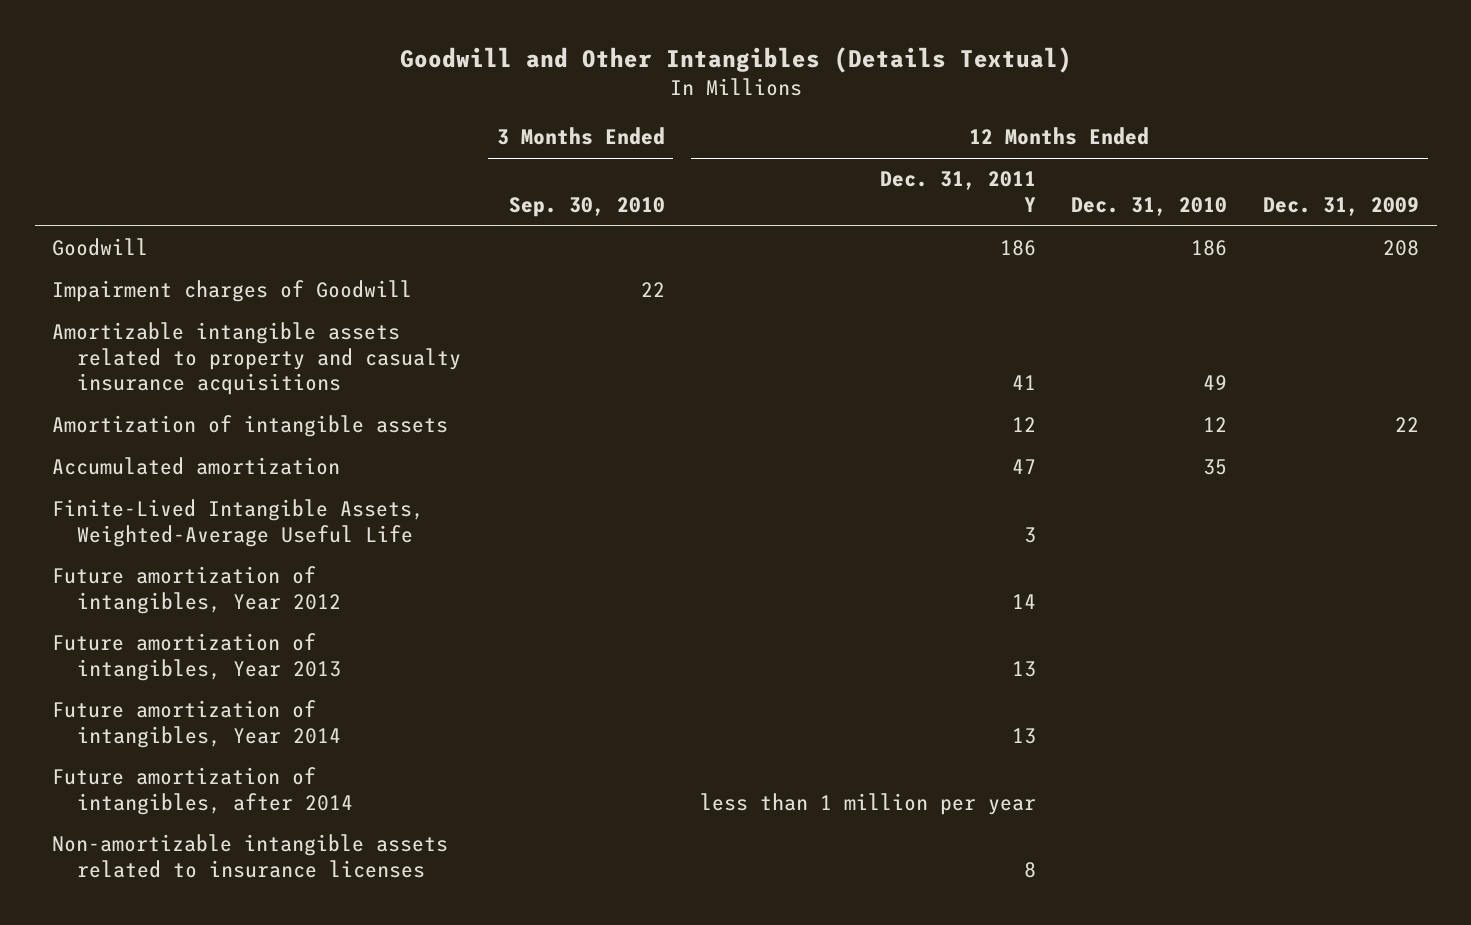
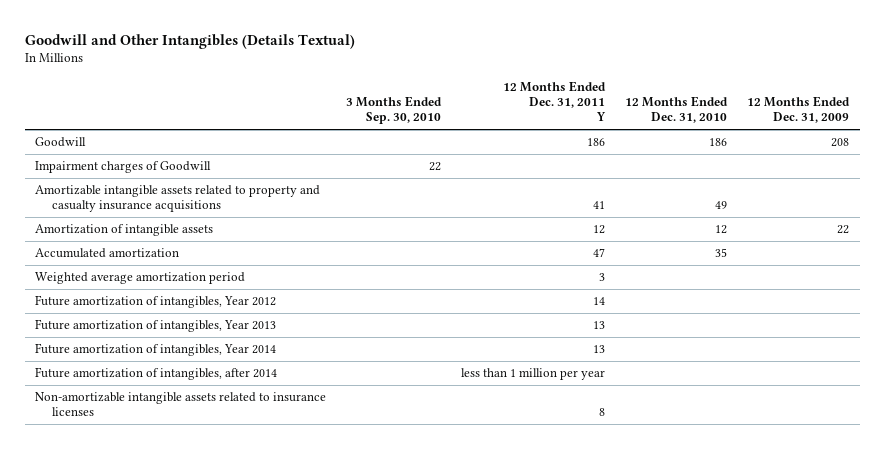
[52,499,425,547] Finite-Lived Intangible Assets, Weighted-Average Useful Life -> [34,272,245,285] Weighted average amortization period

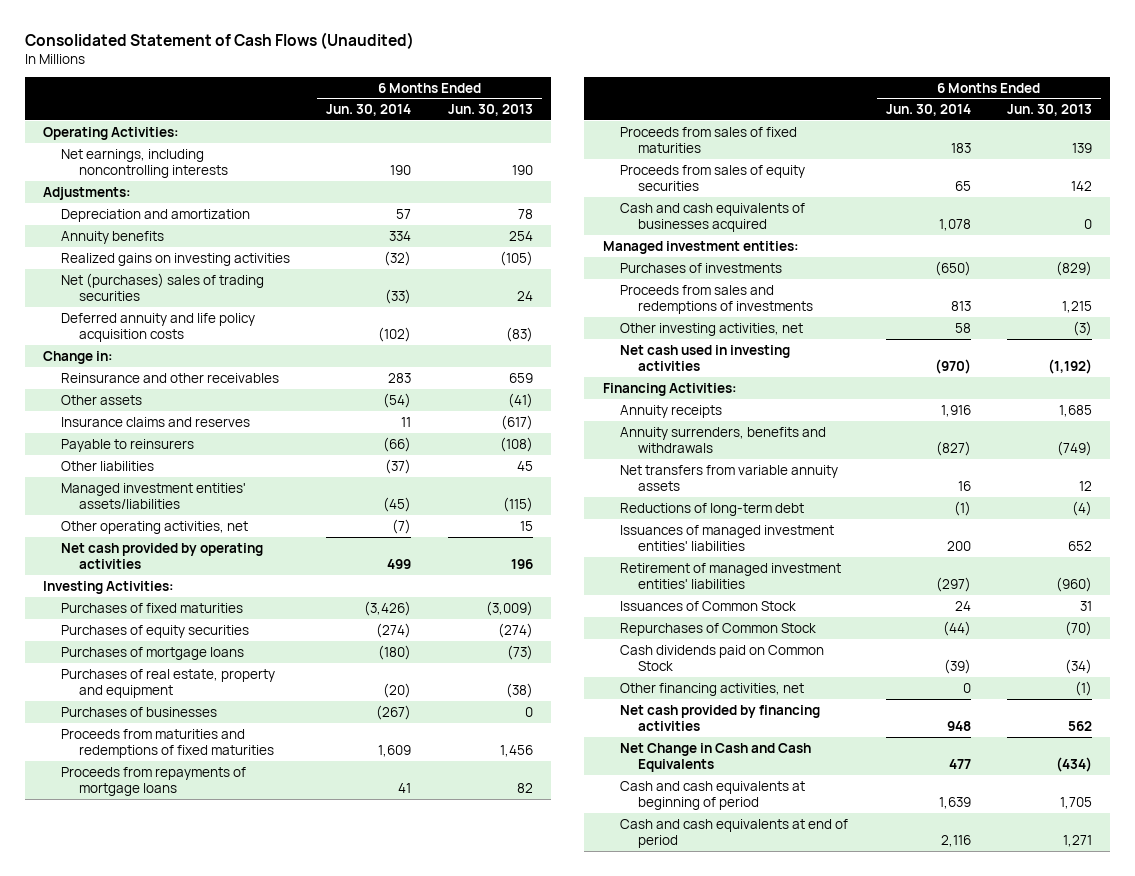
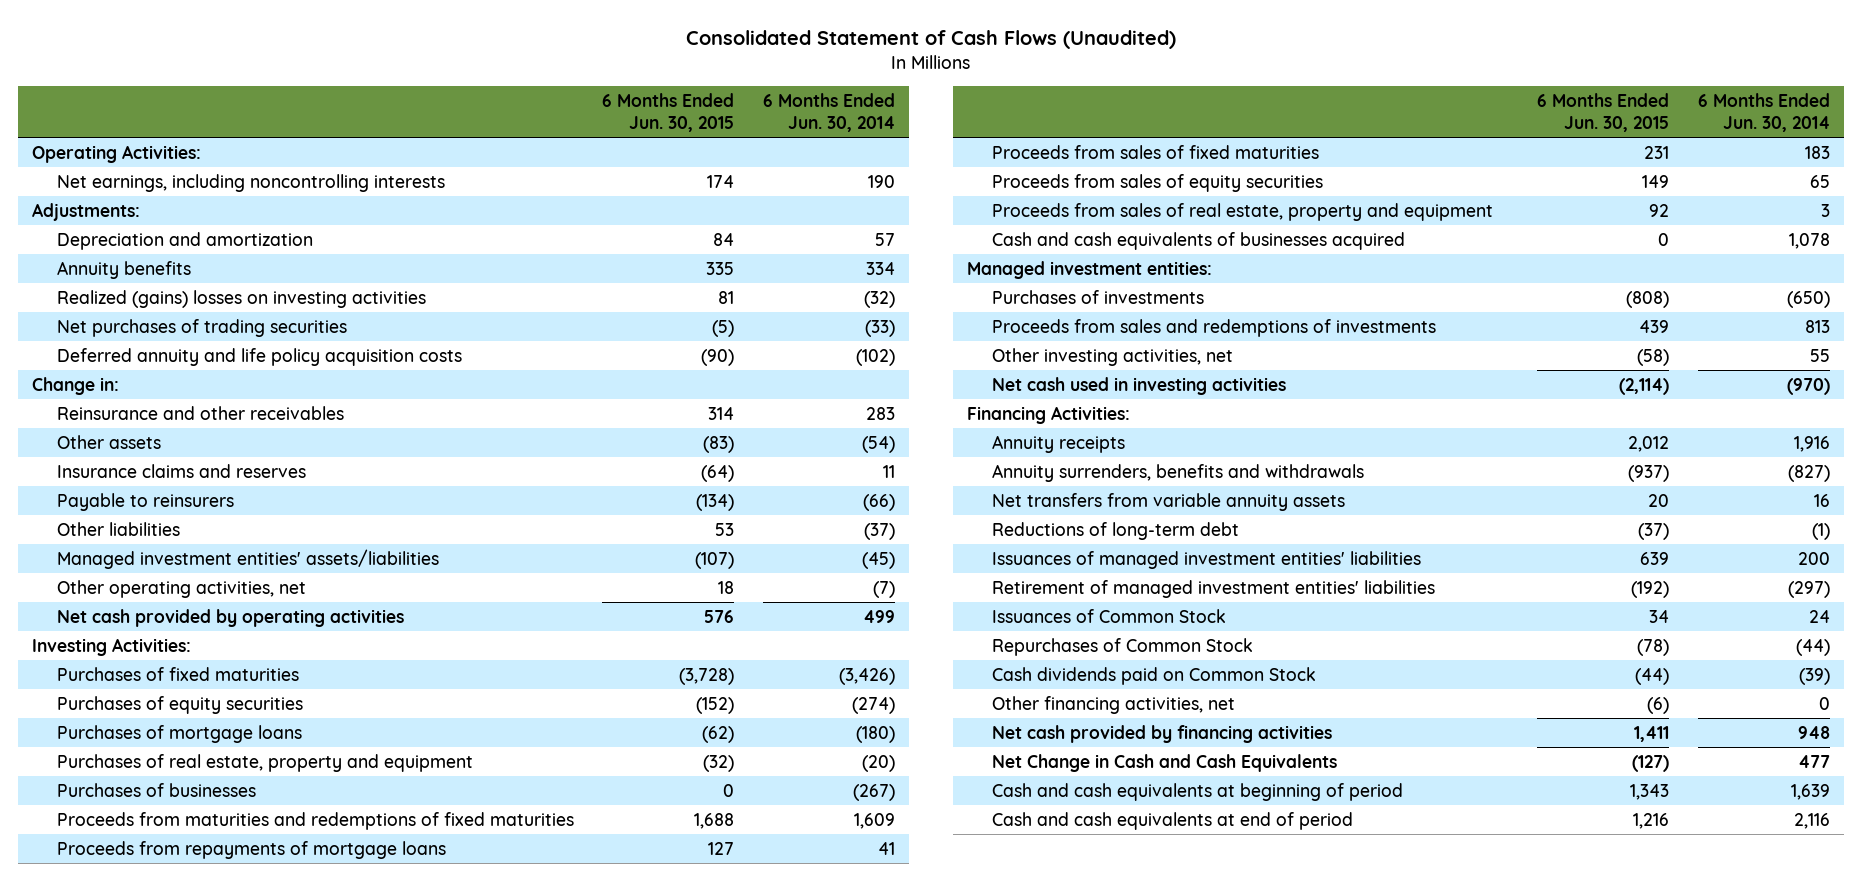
[447,104,533,117] Jun. 30, 2013 -> none
none -> [602,93,735,132] 6 Months Ended Jun. 30, 2015
[60,252,290,266] Realized gains on investing activities -> [57,289,427,308] Realized (gains) losses on investing activities
[60,272,264,302] Net (purchases) sales of trading securities -> [57,318,348,337] Net purchases of trading securities
none -> [991,202,1493,221] Proceeds from sales of real estate, property and equipment
[954,322,971,333] 58 -> [1809,348,1830,362] 55

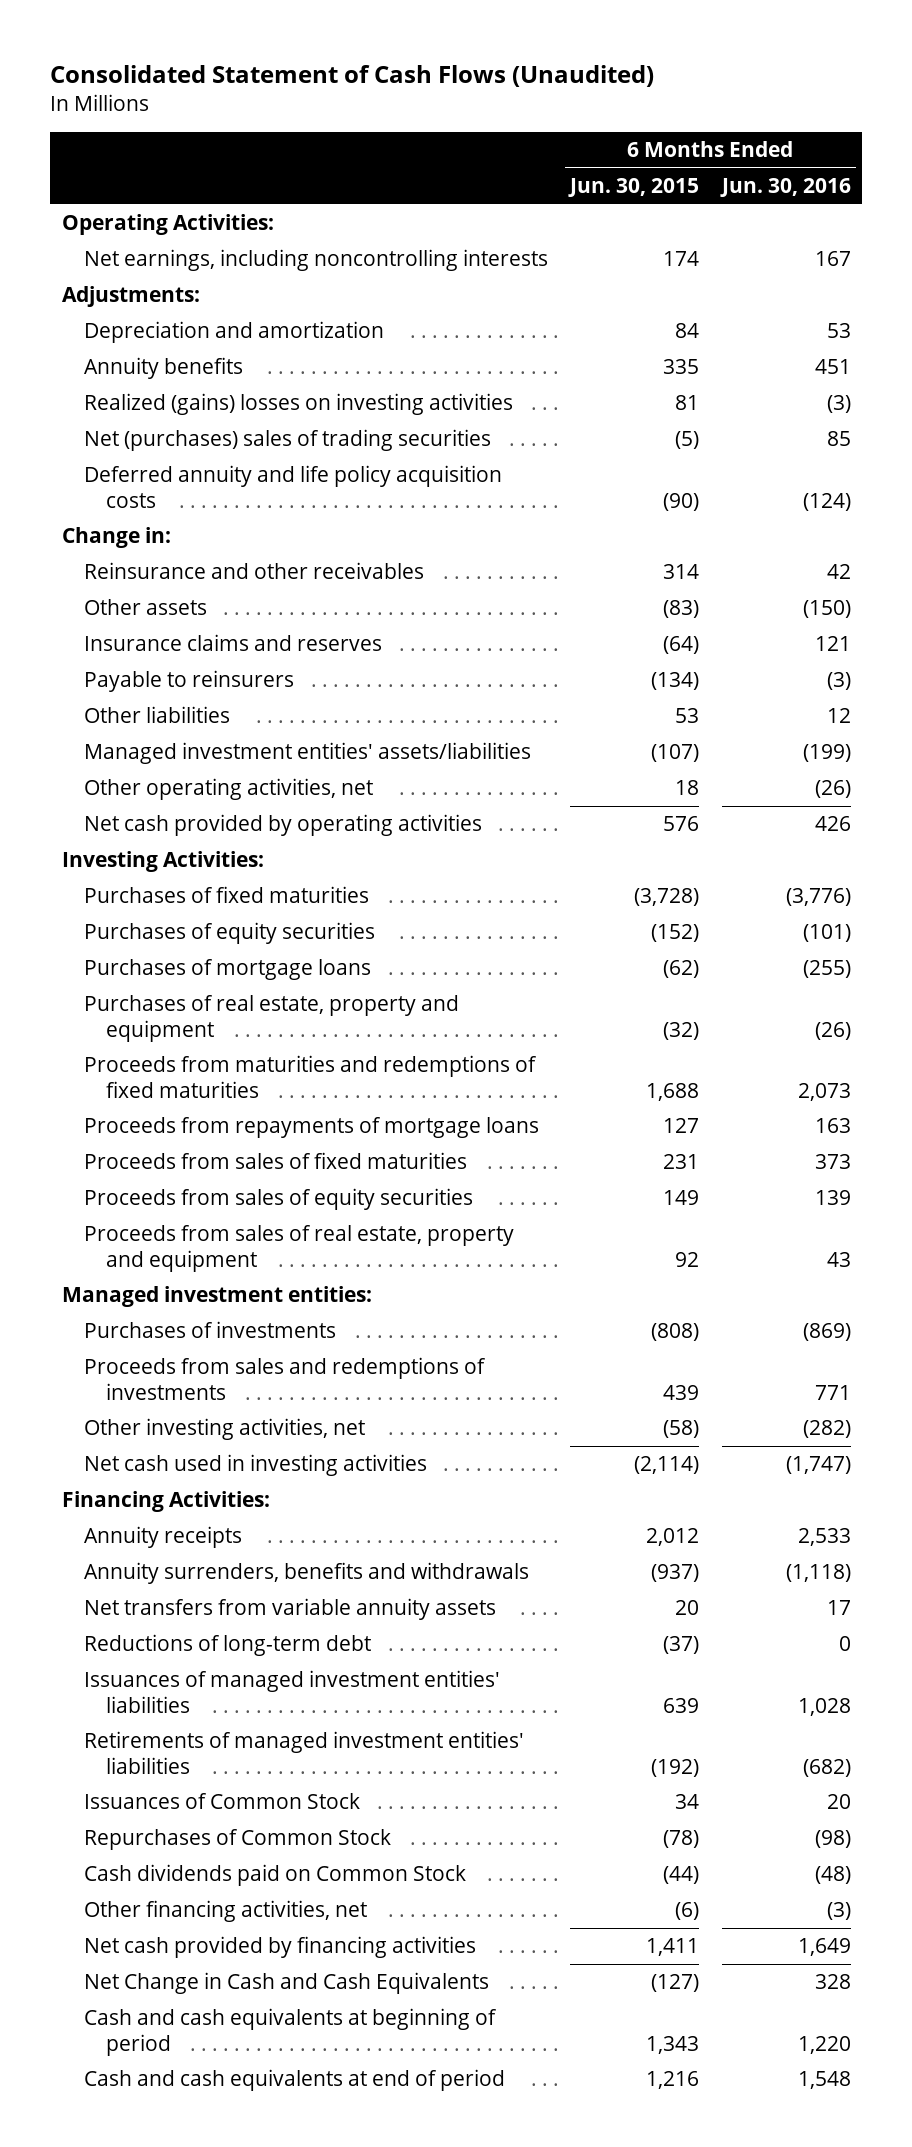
[762,93,895,132] 6 Months Ended Jun. 30, 2014 -> none
none -> [719,178,851,198] Jun. 30, 2016
[57,318,348,337] Net purchases of trading securities -> [83,429,491,452] Net (purchases) sales of trading securities
[57,782,257,797] Purchases of businesses -> none
[991,231,1405,250] Cash and cash equivalents of businesses acquired -> none
[991,579,1435,598] Retirement of managed investment entities' liabilities -> [83,1731,524,1774] Retirements of managed investment entities' liabilities

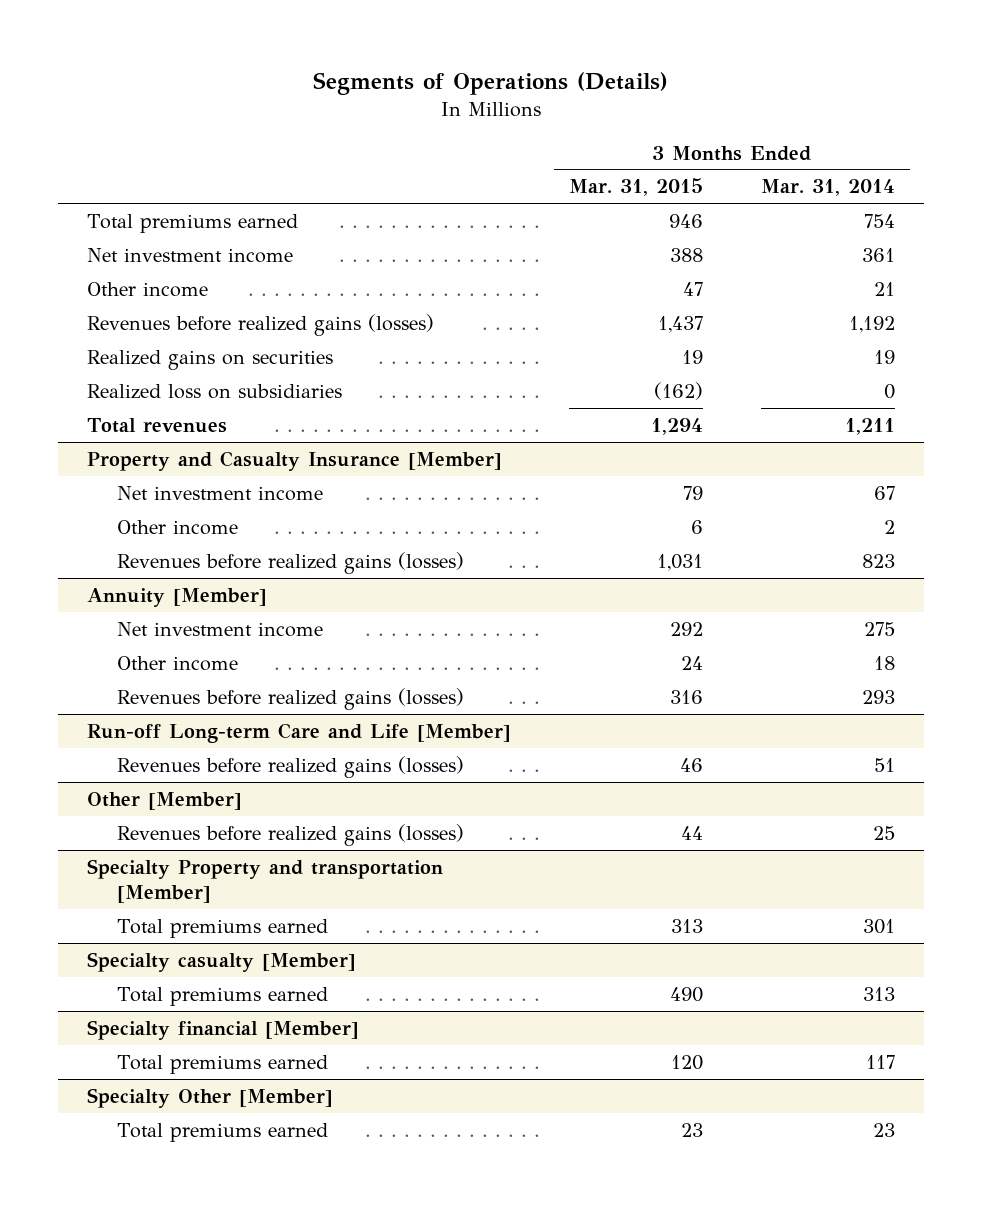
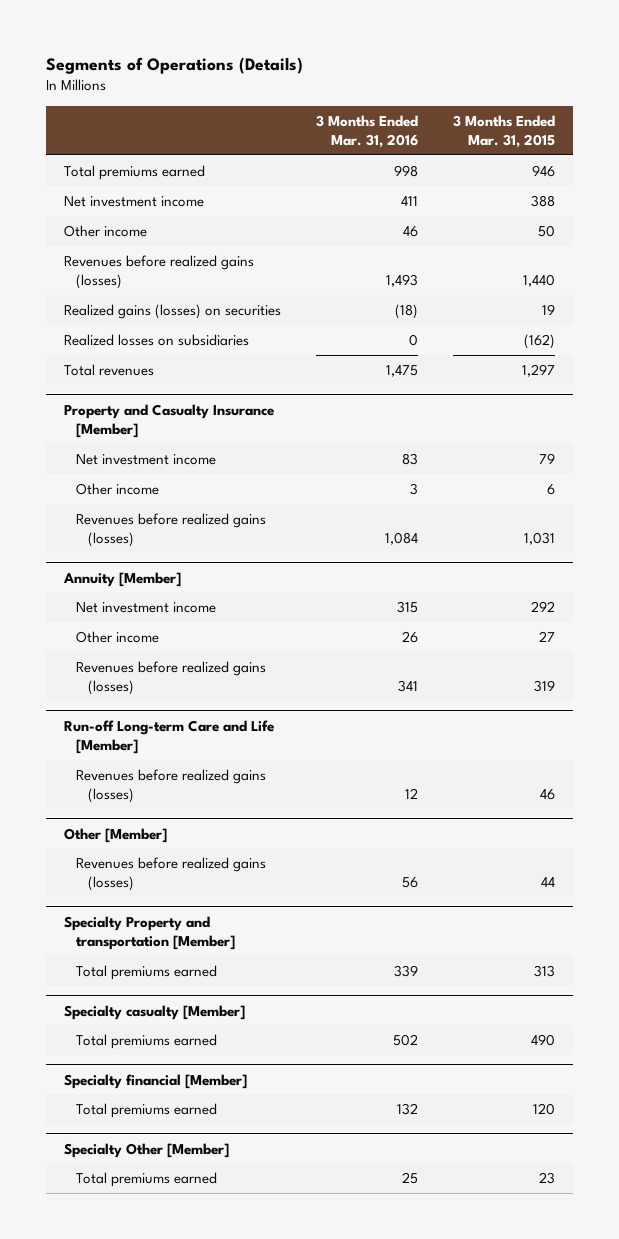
[761,179,896,197] Mar. 31, 2014 -> none
none -> [316,114,419,148] 3 Months Ended Mar. 31, 2016
[682,281,703,296] 47 -> [538,224,556,237] 50
[657,315,703,333] 1,437 -> [523,274,556,288] 1,440
[86,349,333,370] Realized gains on securities -> [63,303,281,319] Realized gains (losses) on securities
[86,383,342,399] Realized loss on subsidiaries -> [63,333,249,346] Realized losses on subsidiaries
[650,417,703,435] 1,294 -> [522,363,556,377] 1,297
[680,655,703,670] 24 -> [539,630,556,642] 27
[669,689,703,704] 316 -> [534,680,556,693] 319

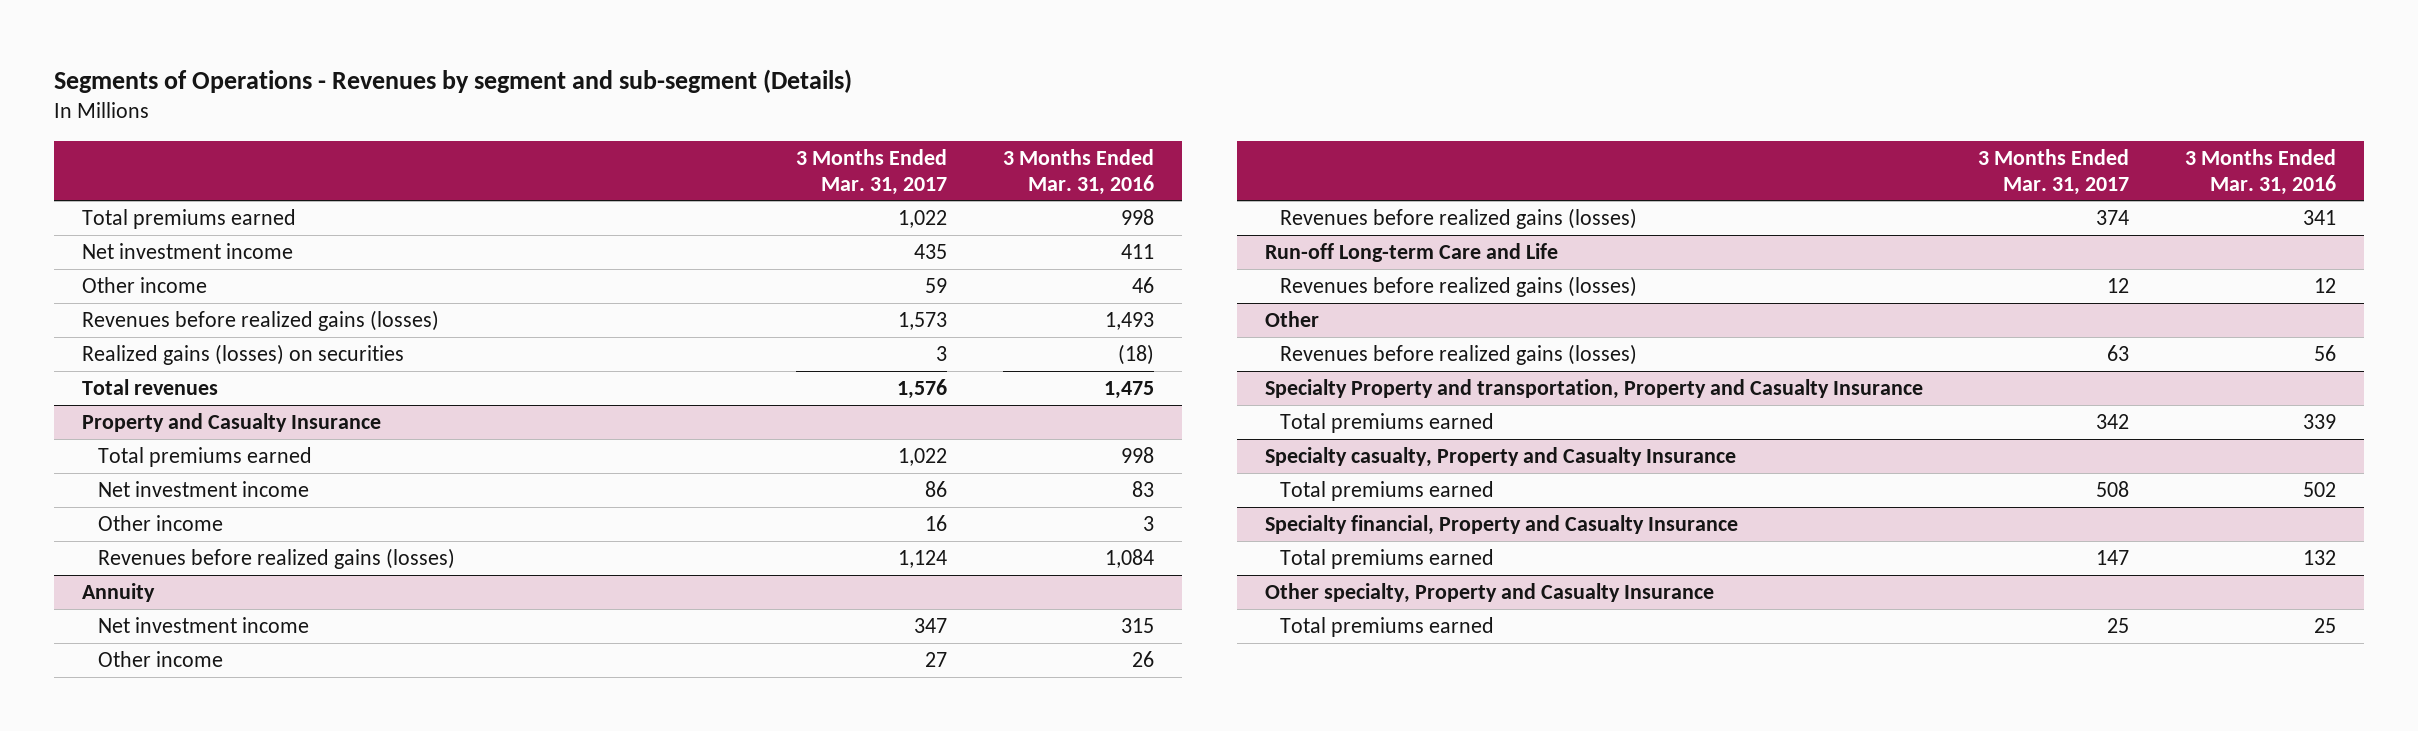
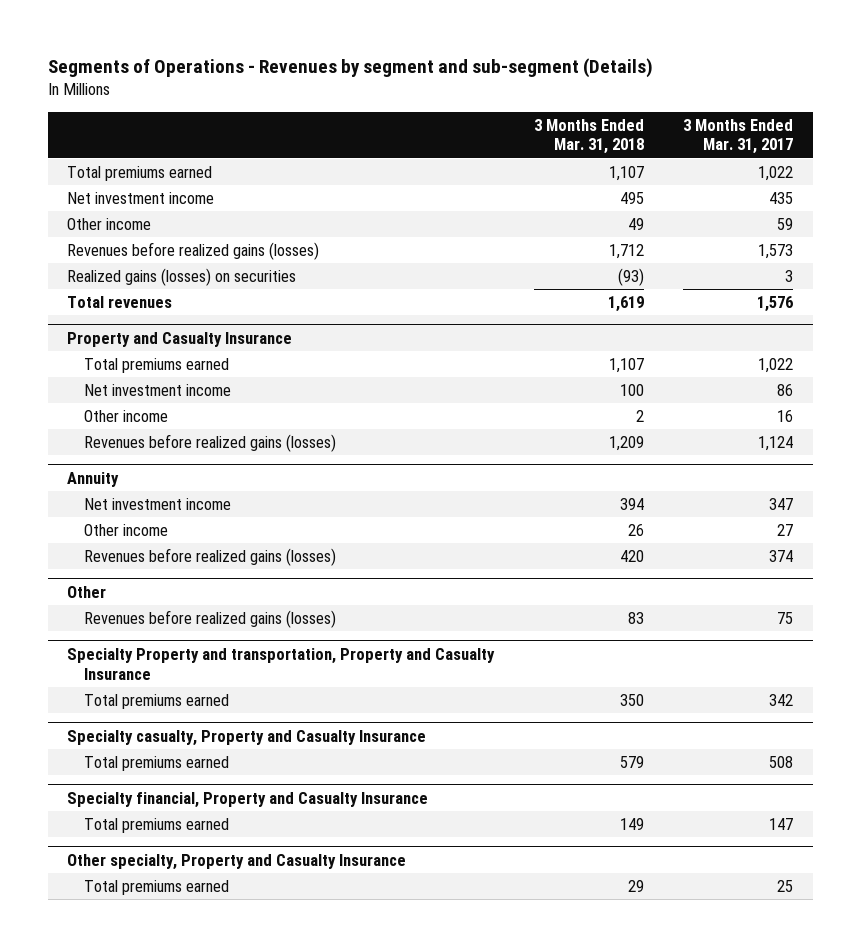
[1002,148,1154,195] 3 Months Ended Mar. 31, 2016 -> none
none -> [533,118,644,155] 3 Months Ended Mar. 31, 2018
[1264,243,1558,263] Run-off Long-term Care and Life -> none
[1280,276,1638,298] Revenues before realized gains (losses) -> none
[2107,345,2130,362] 63 -> [776,611,793,624] 75

